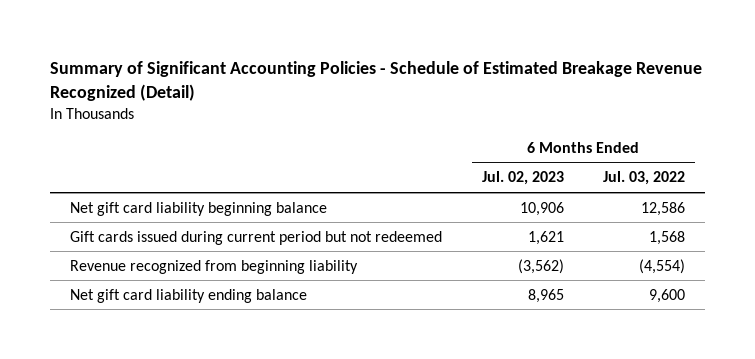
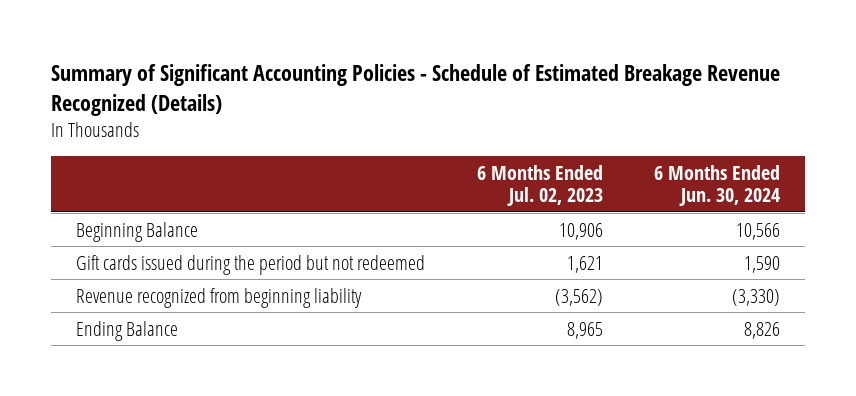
[50,61,703,101] Summary of Significant Accounting Policies - Schedule of Estimated Breakage Revenue Recognized (Detail) -> [50,63,780,116] Summary of Significant Accounting Policies - Schedule of Estimated Breakage Revenue Recognized (Details)
[603,171,686,186] Jul. 03, 2022 -> none
none -> [653,164,780,206] 6 Months Ended Jun. 30, 2024
[70,201,328,216] Net gift card liability beginning balance -> [76,221,199,242] Beginning Balance
[70,230,443,245] Gift cards issued during current period but not redeemed -> [76,254,426,275] Gift cards issued during the period but not redeemed
[70,288,308,303] Net gift card liability ending balance -> [76,320,179,341] Ending Balance

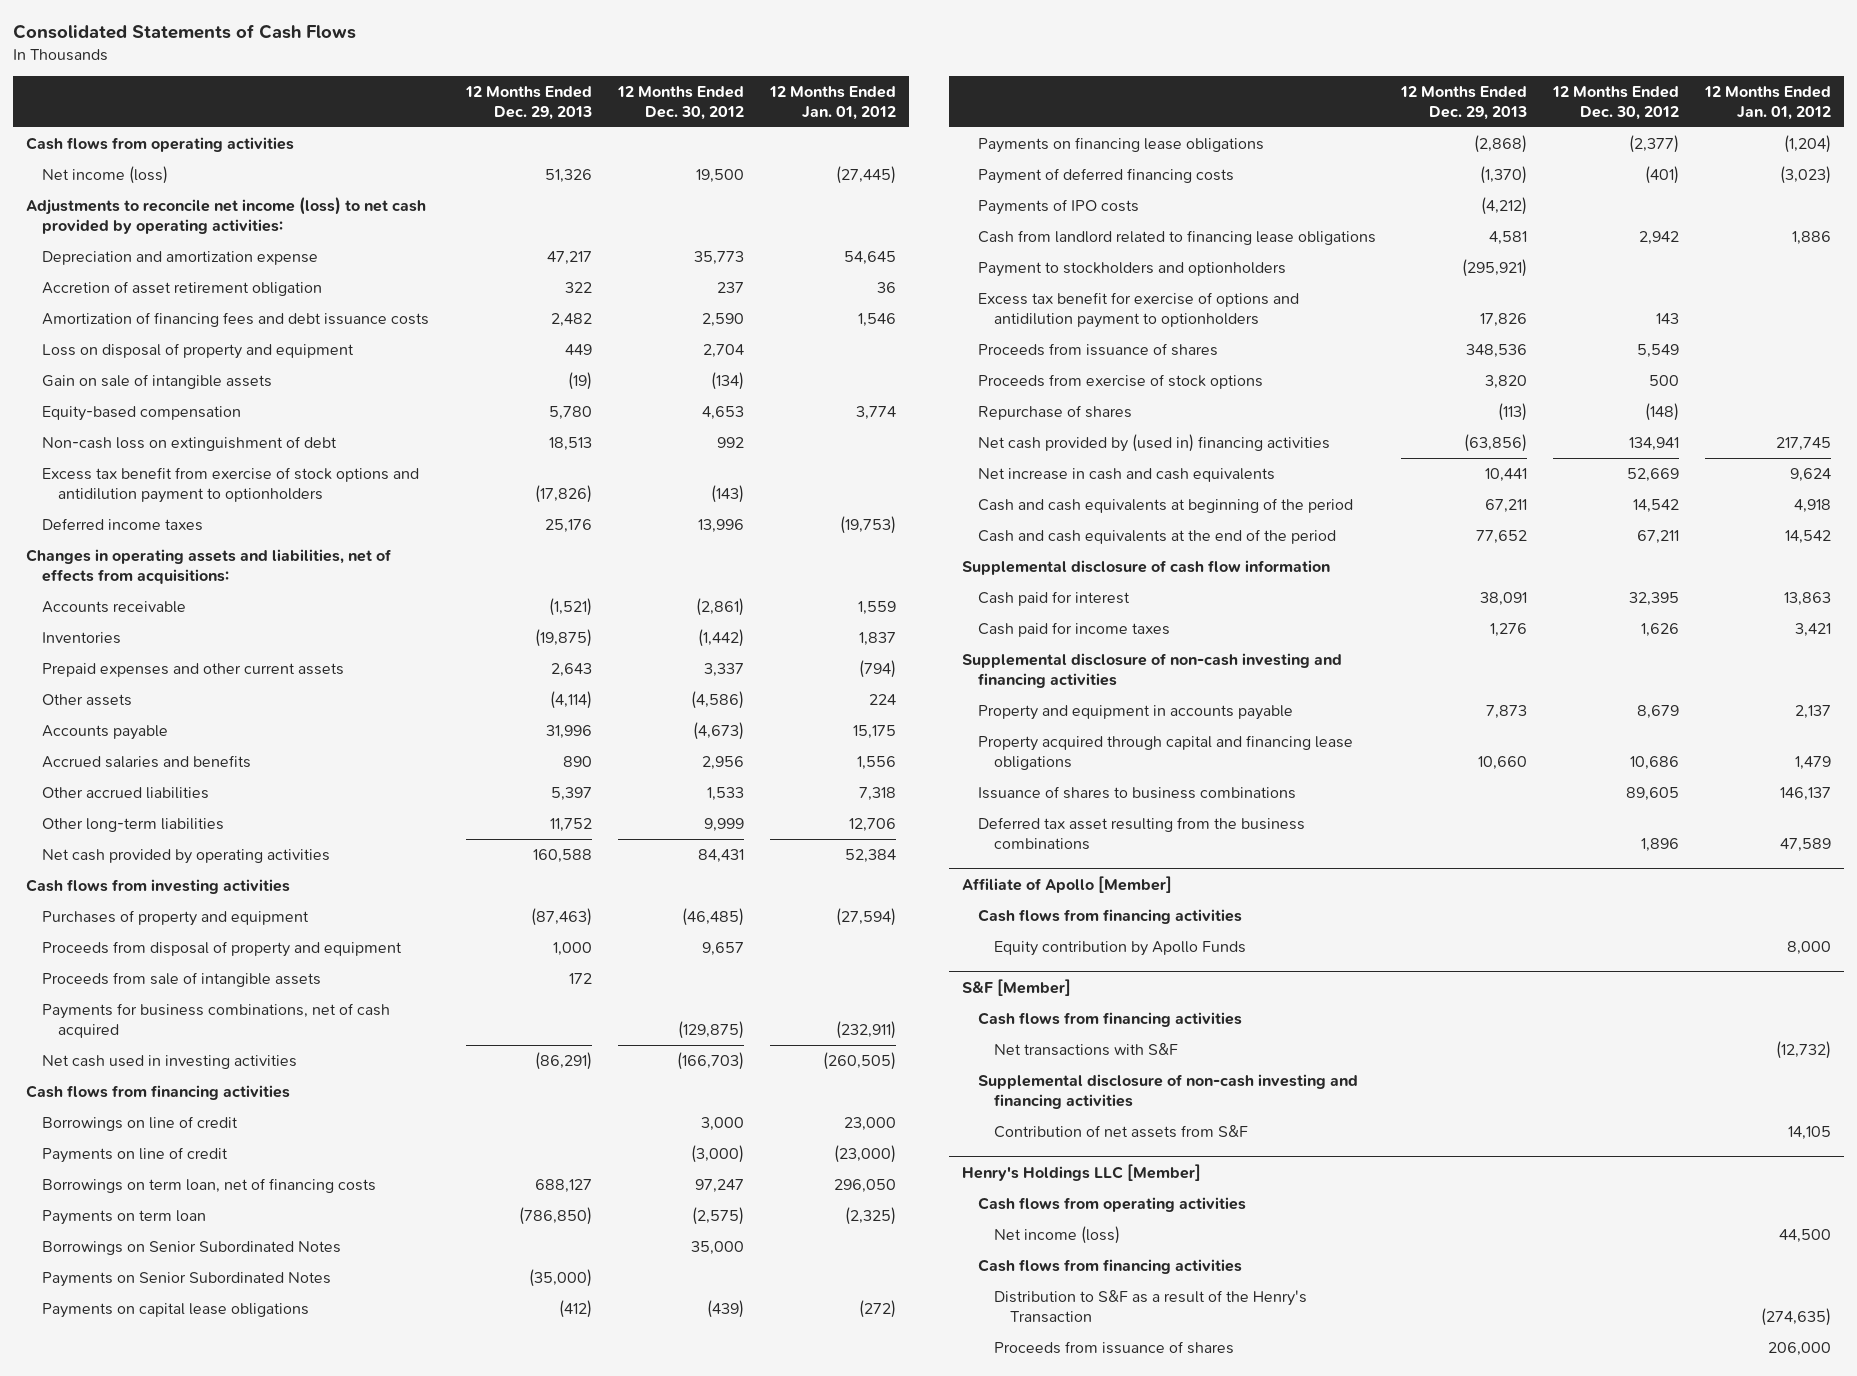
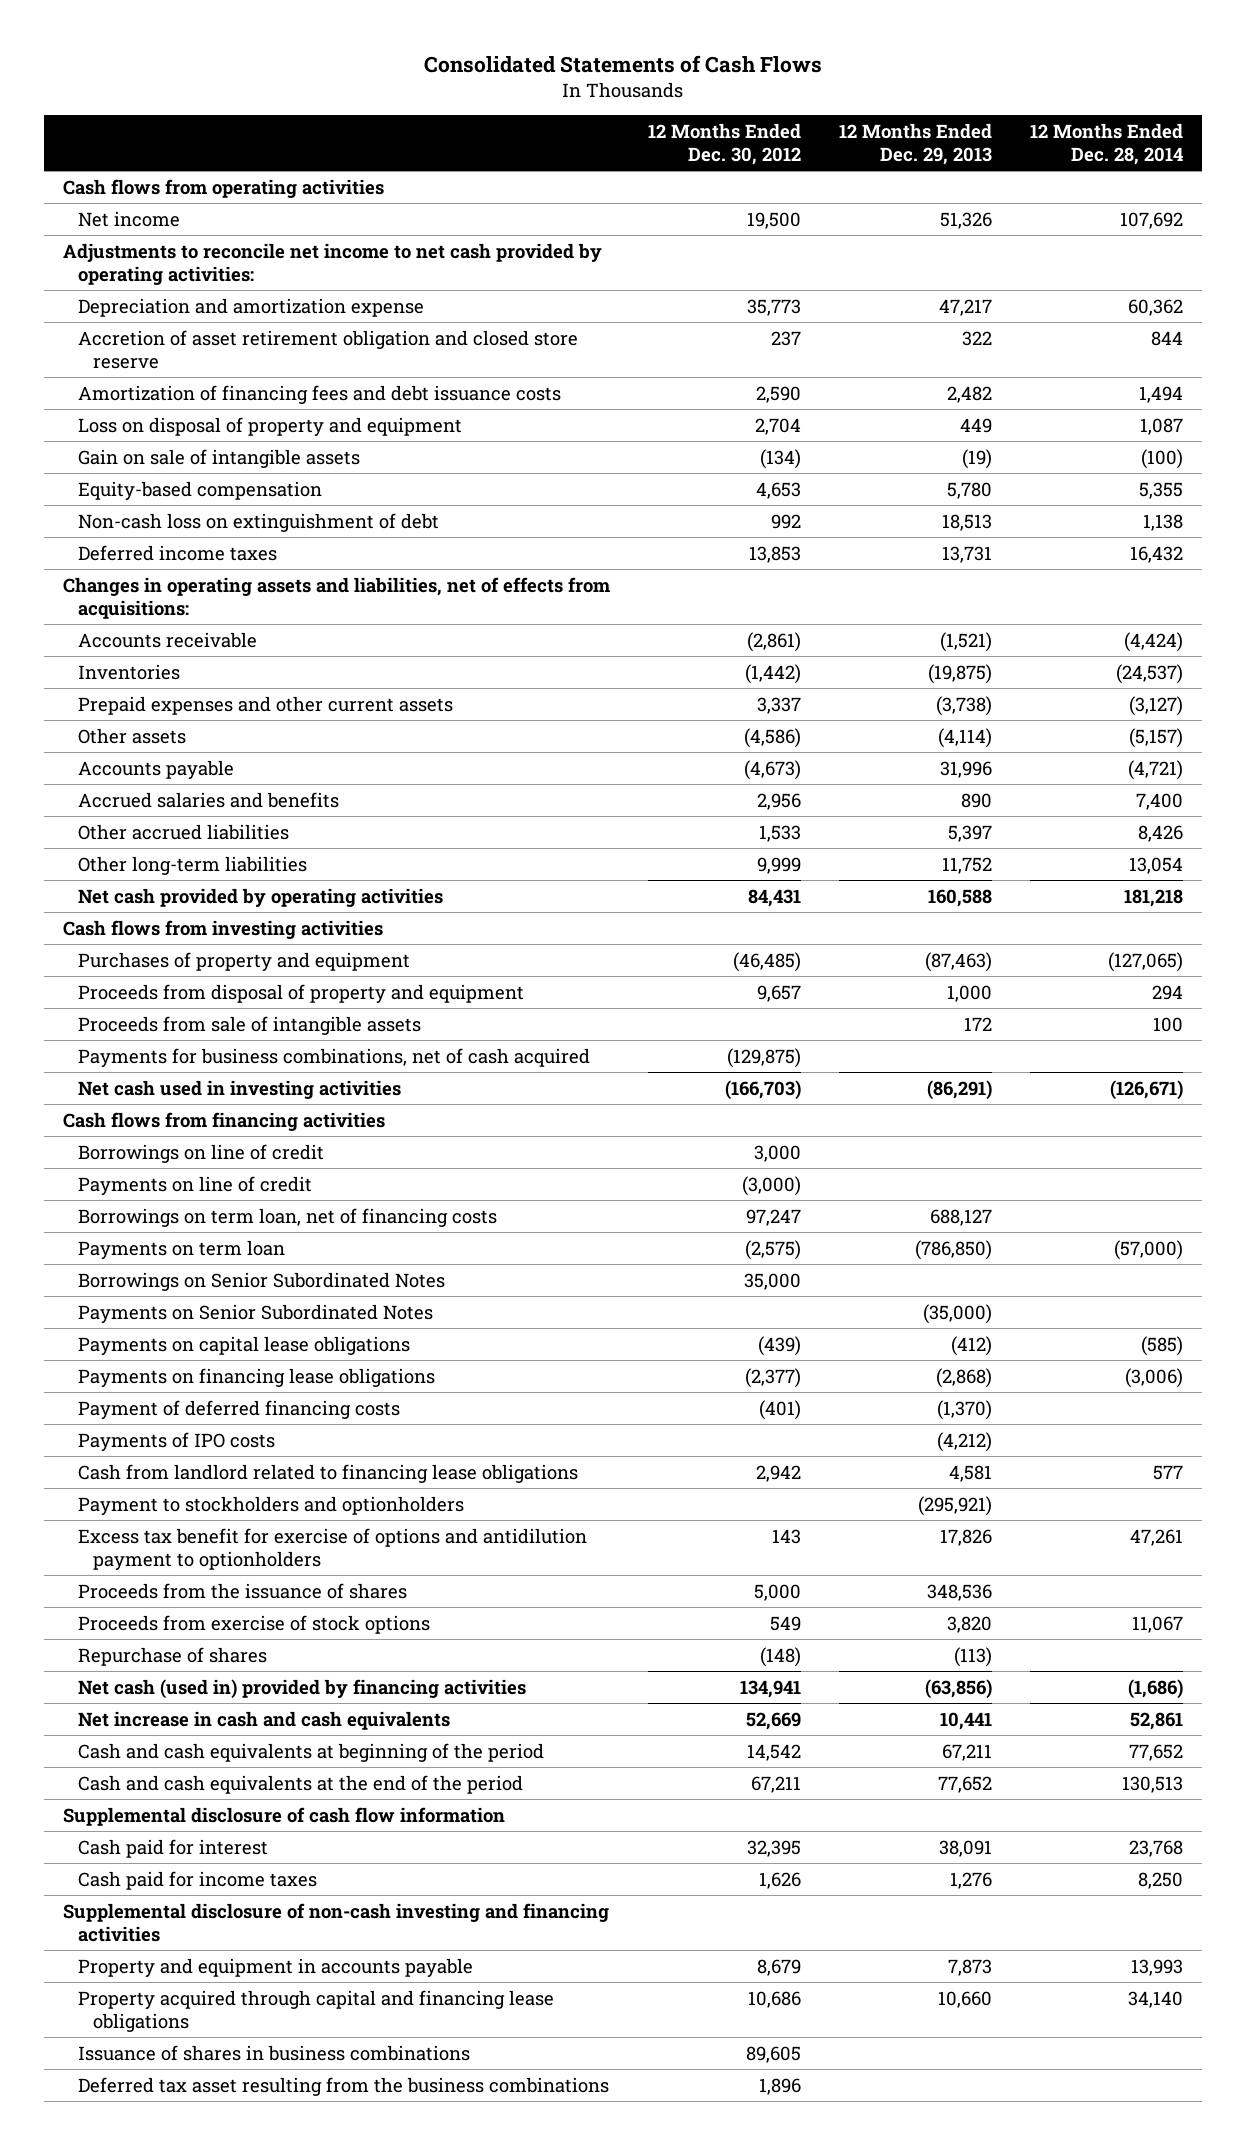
[768,86,896,120] 12 Months Ended Jan. 01, 2012 -> none
none -> [1030,122,1184,165] 12 Months Ended Dec. 28, 2014
[42,166,169,185] Net income (loss) -> [77,210,180,227] Net income
[26,197,427,234] Adjustments to reconcile net income (loss) to net cash provided by operating activities: -> [62,242,602,285] Adjustments to reconcile net income to net cash provided by operating activities:
[42,281,323,297] Accretion of asset retirement obligation -> [77,329,578,369] Accretion of asset retirement obligation and closed store reserve
[42,467,420,503] Excess tax benefit from exercise of stock options and antidilution payment to optionholders -> none
[545,519,593,534] 25,176 -> [941,545,992,563] 13,731
[697,519,744,534] 13,996 -> [748,545,801,563] 13,853
[551,663,593,678] 2,643 -> [935,695,992,716] (3,738)
[977,343,1218,357] Proceeds from issuance of shares -> [77,1582,407,1599] Proceeds from the issuance of shares
[1637,344,1680,359] 5,549 -> [753,1583,801,1601] 5,000
[1649,375,1680,387] 500 -> [769,1615,801,1631] 549
[977,434,1330,453] Net cash provided by (used in) financing activities -> [77,1678,526,1699] Net cash (used in) provided by financing activities
[977,786,1296,800] Issuance of shares to business combinations -> [77,2044,470,2061] Issuance of shares in business combinations
[961,875,1172,893] Affiliate of Apollo [Member] -> none
[977,909,1242,925] Cash flows from financing activities -> none
[993,941,1246,957] Equity contribution by Apollo Funds -> none
[961,978,1071,996] S&F [Member] -> none
[977,1012,1242,1028] Cash flows from financing activities -> none
[993,1043,1178,1057] Net transactions with S&F -> none
[977,1074,1358,1109] Supplemental disclosure of non-cash investing and financing activities -> none
[993,1125,1248,1139] Contribution of net assets from S&F -> none
[961,1163,1201,1181] Henry's Holdings LLC [Member] -> none
[977,1197,1246,1213] Cash flows from operating activities -> none
[993,1226,1120,1245] Net income (loss) -> none
[977,1259,1242,1275] Cash flows from financing activities -> none
[993,1290,1307,1323] Distribution to S&F as a result of the Henry's Transaction -> none
[993,1341,1234,1355] Proceeds from issuance of shares -> none

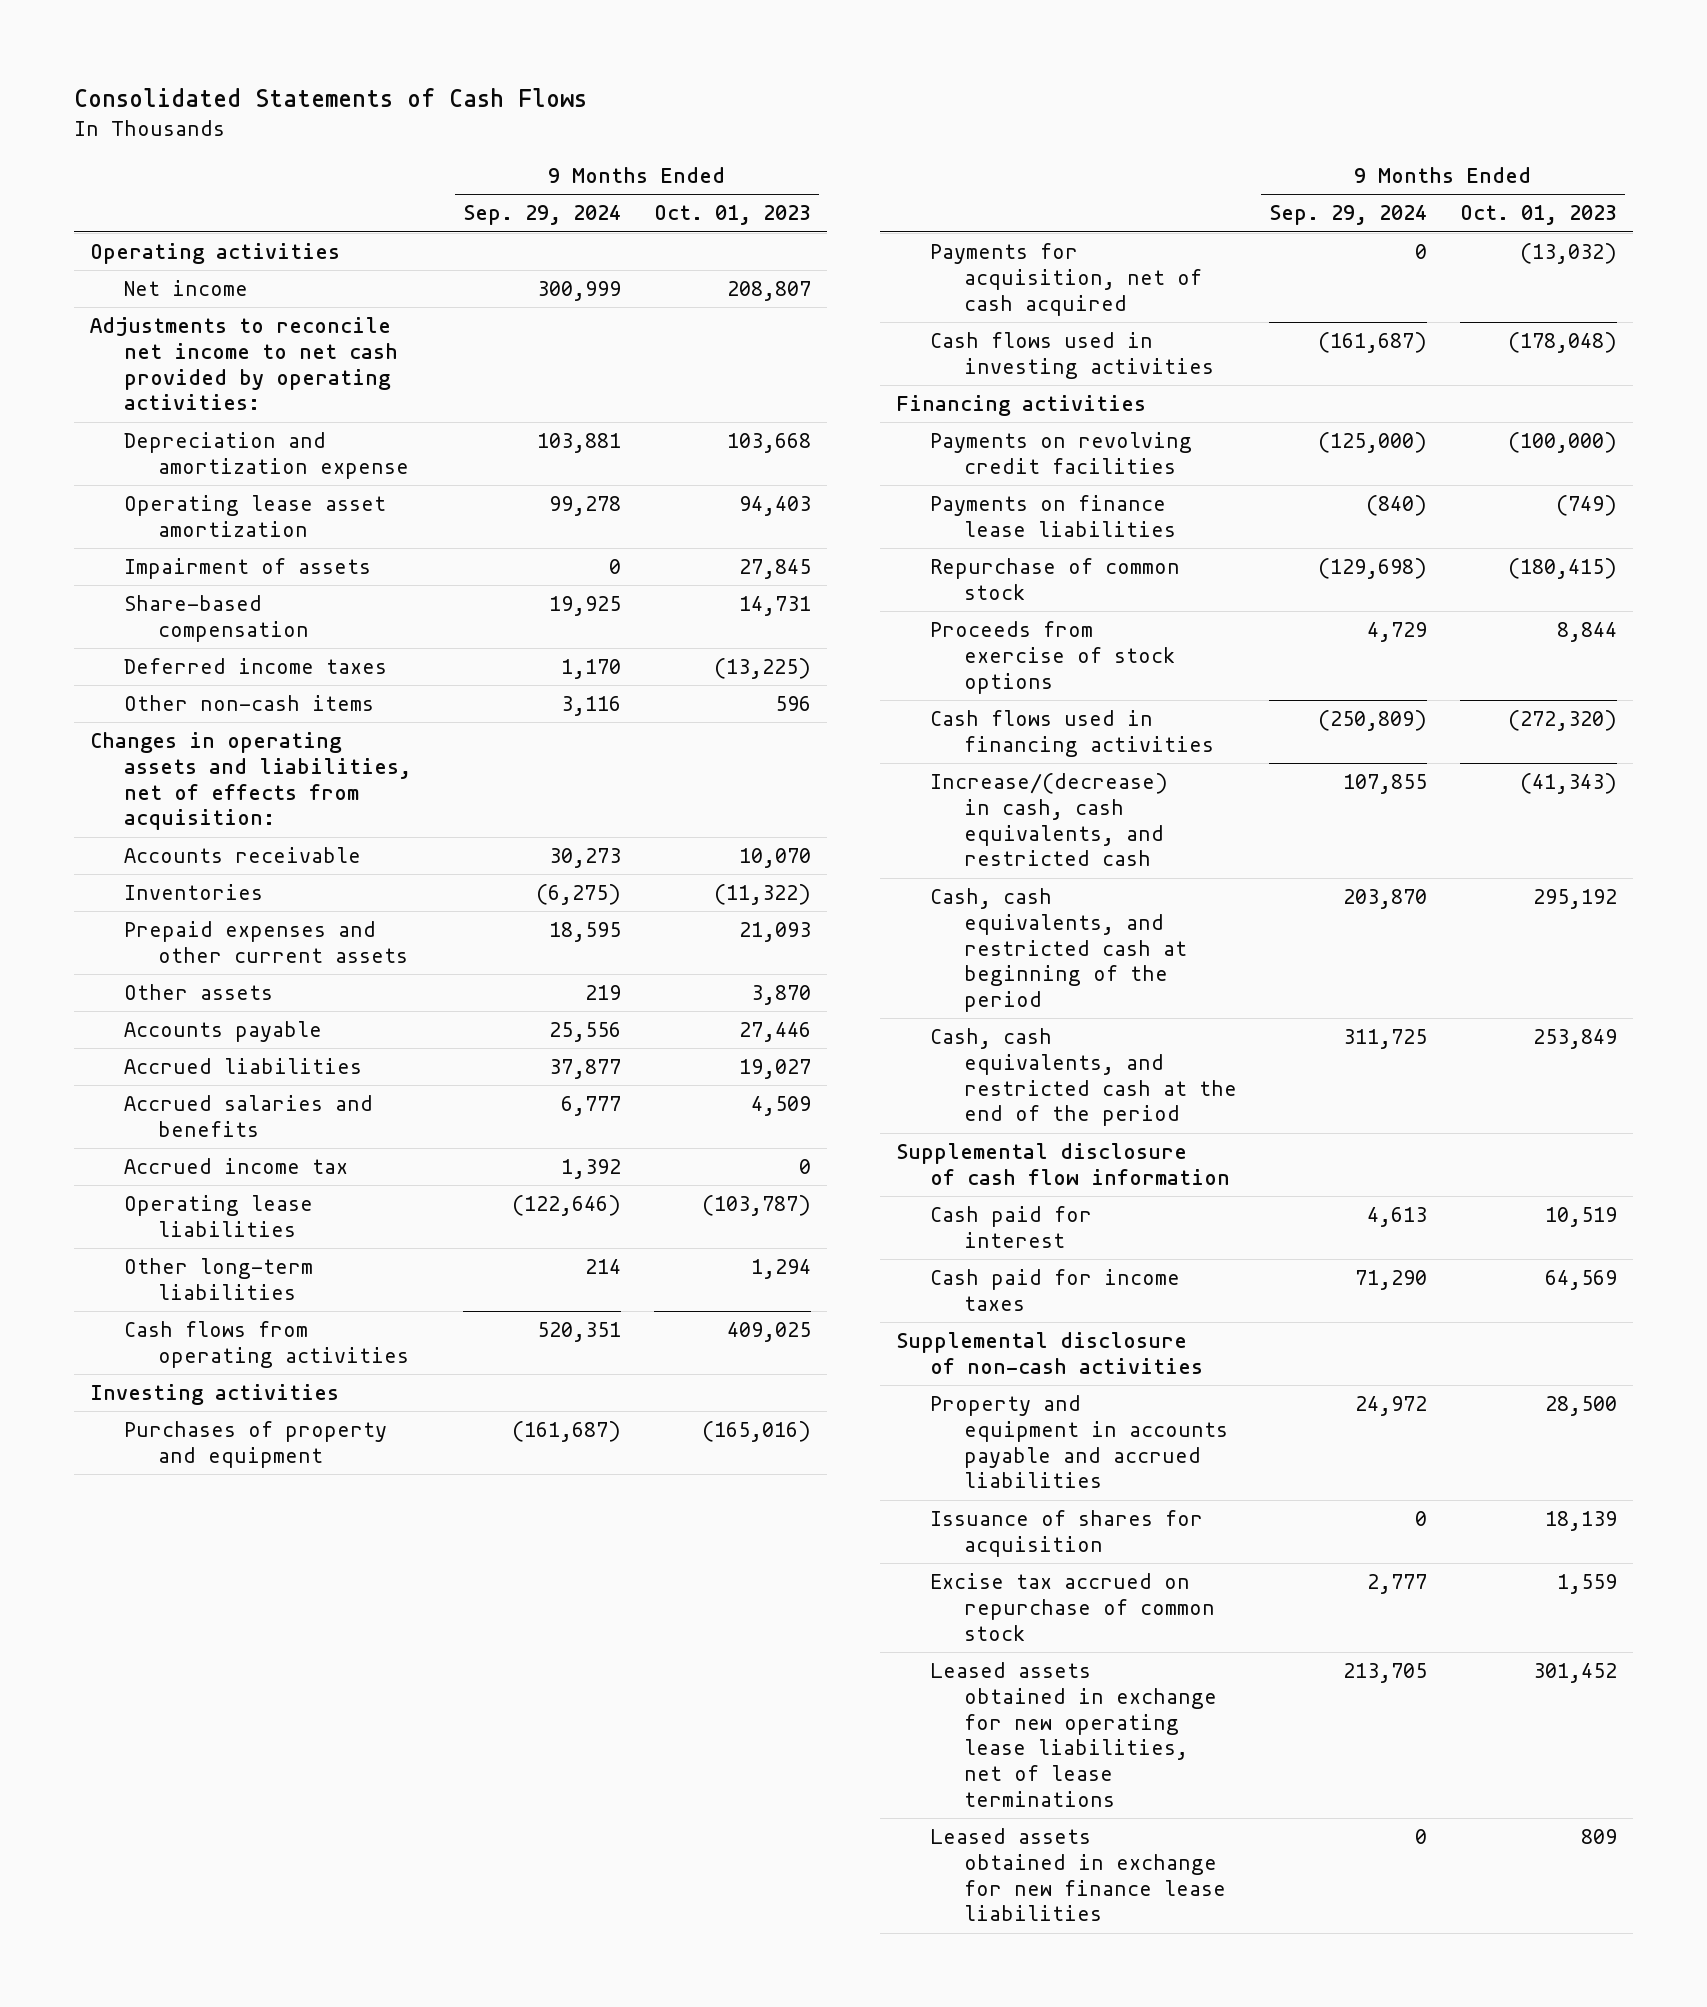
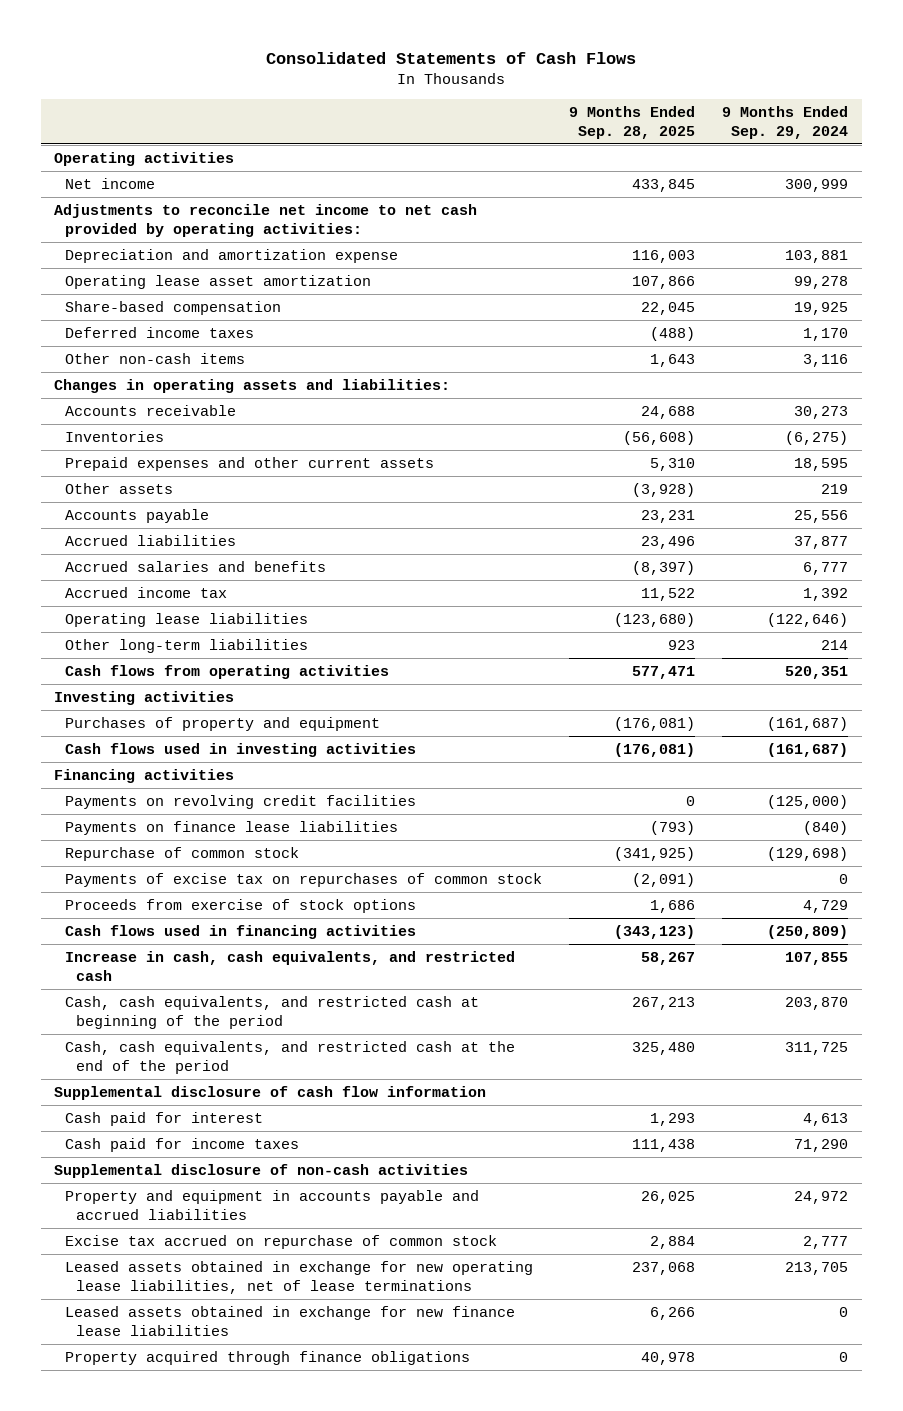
[653,205,811,226] Oct. 01, 2023 -> none
none -> [569,106,696,139] 9 Months Ended Sep. 28, 2025
[123,557,371,579] Impairment of assets -> none
[90,731,411,831] Changes in operating assets and liabilities, net of effects from acquisition: -> [54,378,451,393] Changes in operating assets and liabilities:
[929,242,1202,316] Payments for acquisition, net of cash acquired -> none
none -> [65,872,543,887] Payments of excise tax on repurchases of common stock
[929,772,1168,867] Increase/(decrease) in cash, cash equivalents, and restricted cash -> [65,950,516,981] Increase in cash, cash equivalents, and restricted cash
[929,1509,1203,1557] Issuance of shares for acquisition -> none
none -> [65,1350,471,1365] Property acquired through finance obligations

